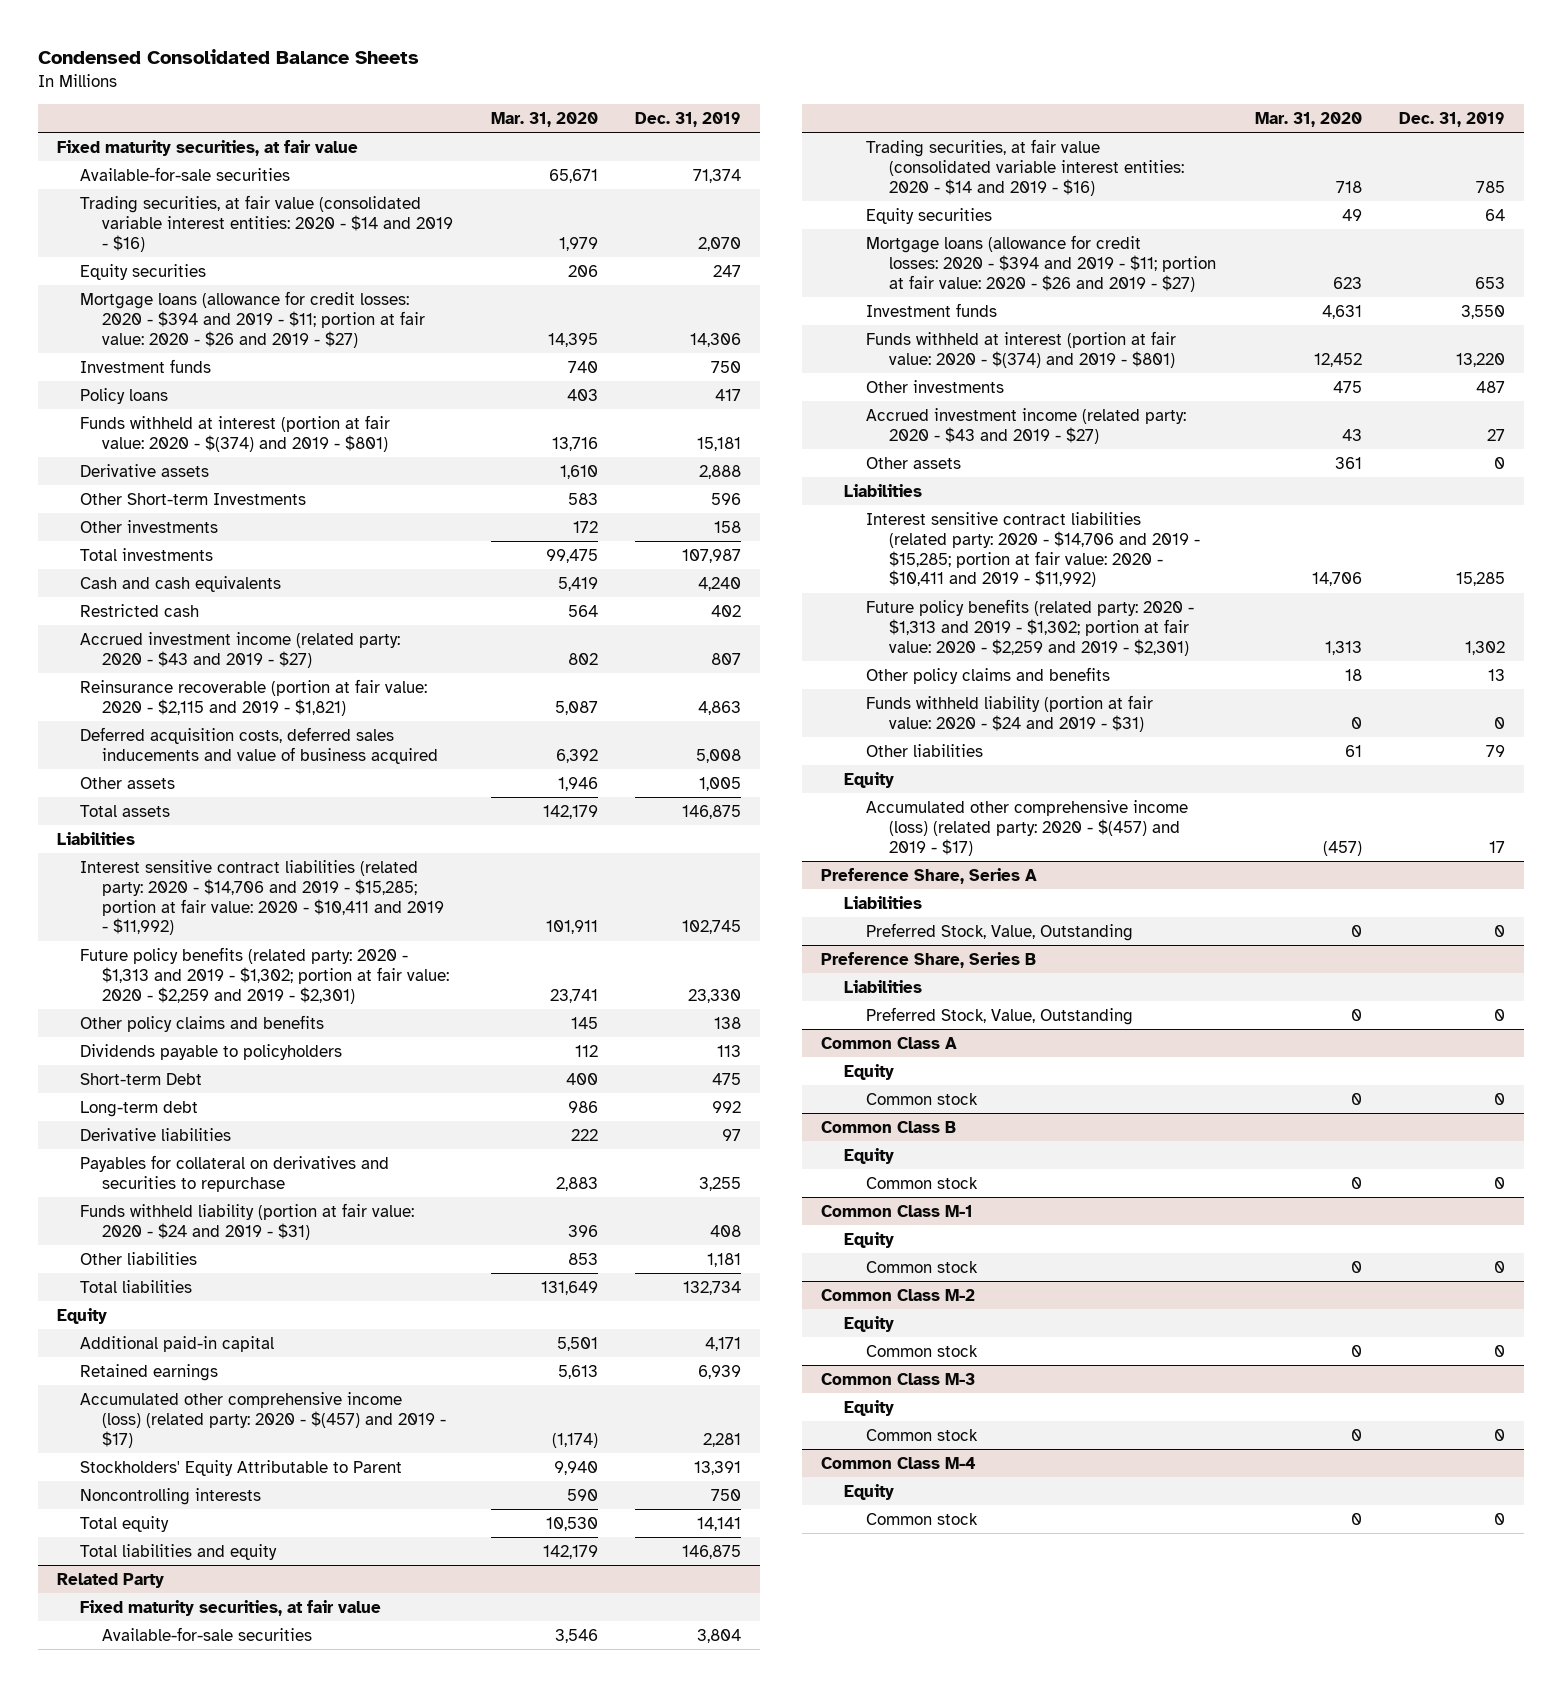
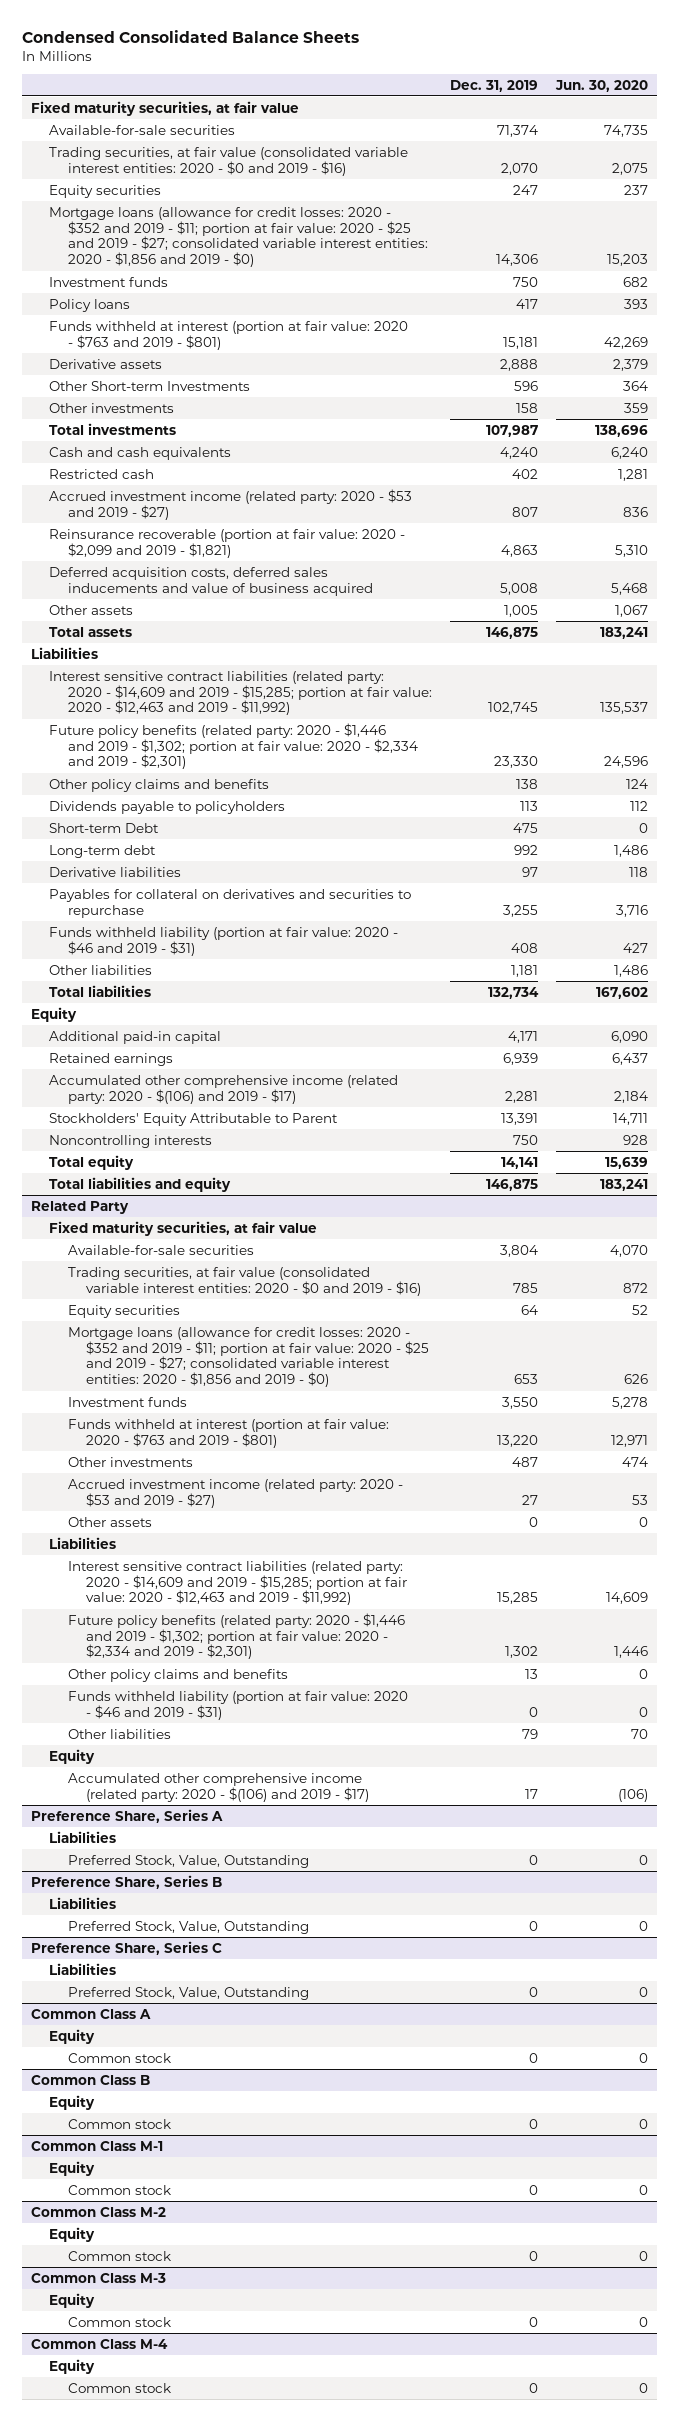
[490,111,598,127] Mar. 31, 2020 -> none
none -> [555,79,649,92] Jun. 30, 2020
[79,194,454,252] Trading securities, at fair value (consolidated variable interest entities: 2020 - $14 and 2019 - $16) -> [49,146,409,176] Trading securities, at fair value (consolidated variable interest entities: 2020 - $0 and 2019 - $16)
[79,290,426,348] Mortgage loans (allowance for credit losses: 2020 - $394 and 2019 - $11; portion at fair value: 2020 - $26 and 2019 - $27) -> [49,206,428,268] Mortgage loans (allowance for credit losses: 2020 - $352 and 2019 - $11; portion at fair value: 2020 - $25 and 2019 - $27; consolidated variable interest entities: 2020 - $1,856 and 2019 - $0)
[79,414,390,452] Funds withheld at interest (portion at fair value: 2020 - $(374) and 2019 - $801) -> [49,320,409,350] Funds withheld at interest (portion at fair value: 2020 - $763 and 2019 - $801)
[79,631,400,668] Accrued investment income (related party: 2020 - $43 and 2019 - $27) -> [49,488,413,520] Accrued investment income (related party: 2020 - $53 and 2019 - $27)
[79,678,427,716] Reinsurance recoverable (portion at fair value: 2020 - $2,115 and 2019 - $1,821) -> [49,528,406,558] Reinsurance recoverable (portion at fair value: 2020 - $2,099 and 2019 - $1,821)
[79,859,445,936] Interest sensitive contract liabilities (related party: 2020 - $14,706 and 2019 - $15,285; portion at fair value: 2020 - $10,411 and 2019 - $11,992) -> [49,670,432,716] Interest sensitive contract liabilities (related party: 2020 - $14,609 and 2019 - $15,285; portion at fair value: 2020 - $12,463 and 2019 - $11,992)
[79,946,450,1004] Future policy benefits (related party: 2020 - $1,313 and 2019 - $1,302; portion at fair value: 2020 - $2,259 and 2019 - $2,301) -> [49,722,418,770] Future policy benefits (related party: 2020 - $1,446 and 2019 - $1,302; portion at fair value: 2020 - $2,334 and 2019 - $2,301)
[79,1202,414,1240] Funds withheld liability (portion at fair value: 2020 - $24 and 2019 - $31) -> [49,926,399,956] Funds withheld liability (portion at fair value: 2020 - $46 and 2019 - $31)
[79,1391,447,1448] Accumulated other comprehensive income (loss) (related party: 2020 - $(457) and 2019 - $17) -> [49,1074,399,1104] Accumulated other comprehensive income (related party: 2020 - $(106) and 2019 - $17)
[866,138,1184,196] Trading securities, at fair value (consolidated variable interest entities: 2020 - $14 and 2019 - $16) -> [67,1266,422,1296] Trading securities, at fair value (consolidated variable interest entities: 2020 - $0 and 2019 - $16)
[866,234,1216,292] Mortgage loans (allowance for credit losses: 2020 - $394 and 2019 - $11; portion at fair value: 2020 - $26 and 2019 - $27) -> [67,1326,430,1388] Mortgage loans (allowance for credit losses: 2020 - $352 and 2019 - $11; portion at fair value: 2020 - $25 and 2019 - $27; consolidated variable interest entities: 2020 - $1,856 and 2019 - $0)
[866,330,1177,368] Funds withheld at interest (portion at fair value: 2020 - $(374) and 2019 - $801) -> [67,1418,389,1448] Funds withheld at interest (portion at fair value: 2020 - $763 and 2019 - $801)
[866,407,1187,444] Accrued investment income (related party: 2020 - $43 and 2019 - $27) -> [67,1478,403,1508] Accrued investment income (related party: 2020 - $53 and 2019 - $27)
[866,511,1200,588] Interest sensitive contract liabilities (related party: 2020 - $14,706 and 2019 - $15,285; portion at fair value: 2020 - $10,411 and 2019 - $11,992) -> [67,1560,408,1606] Interest sensitive contract liabilities (related party: 2020 - $14,609 and 2019 - $15,285; portion at fair value: 2020 - $12,463 and 2019 - $11,992)
[866,598,1195,656] Future policy benefits (related party: 2020 - $1,313 and 2019 - $1,302; portion at fair value: 2020 - $2,259 and 2019 - $2,301) -> [67,1612,405,1660] Future policy benefits (related party: 2020 - $1,446 and 2019 - $1,302; portion at fair value: 2020 - $2,334 and 2019 - $2,301)
[866,694,1154,732] Funds withheld liability (portion at fair value: 2020 - $24 and 2019 - $31) -> [67,1690,408,1720] Funds withheld liability (portion at fair value: 2020 - $46 and 2019 - $31)
[866,799,1189,856] Accumulated other comprehensive income (loss) (related party: 2020 - $(457) and 2019 - $17) -> [67,1772,370,1802] Accumulated other comprehensive income (related party: 2020 - $(106) and 2019 - $17)
none -> [30,1940,222,1955] Preference Share, Series C
none -> [49,1962,117,1975] Liabilities
none -> [67,1986,309,2000] Preferred Stock, Value, Outstanding

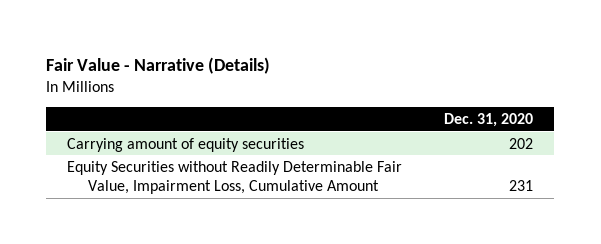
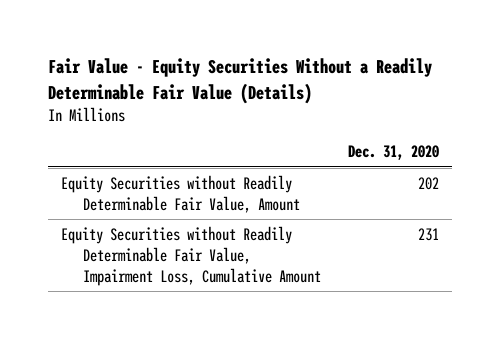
[46,56,271,74] Fair Value - Narrative (Details) -> [48,58,433,104] Fair Value - Equity Securities Without a Readily Determinable Fair Value (Details)
[67,137,305,152] Carrying amount of equity securities -> [61,174,300,213] Equity Securities without Readily Determinable Fair Value, Amount

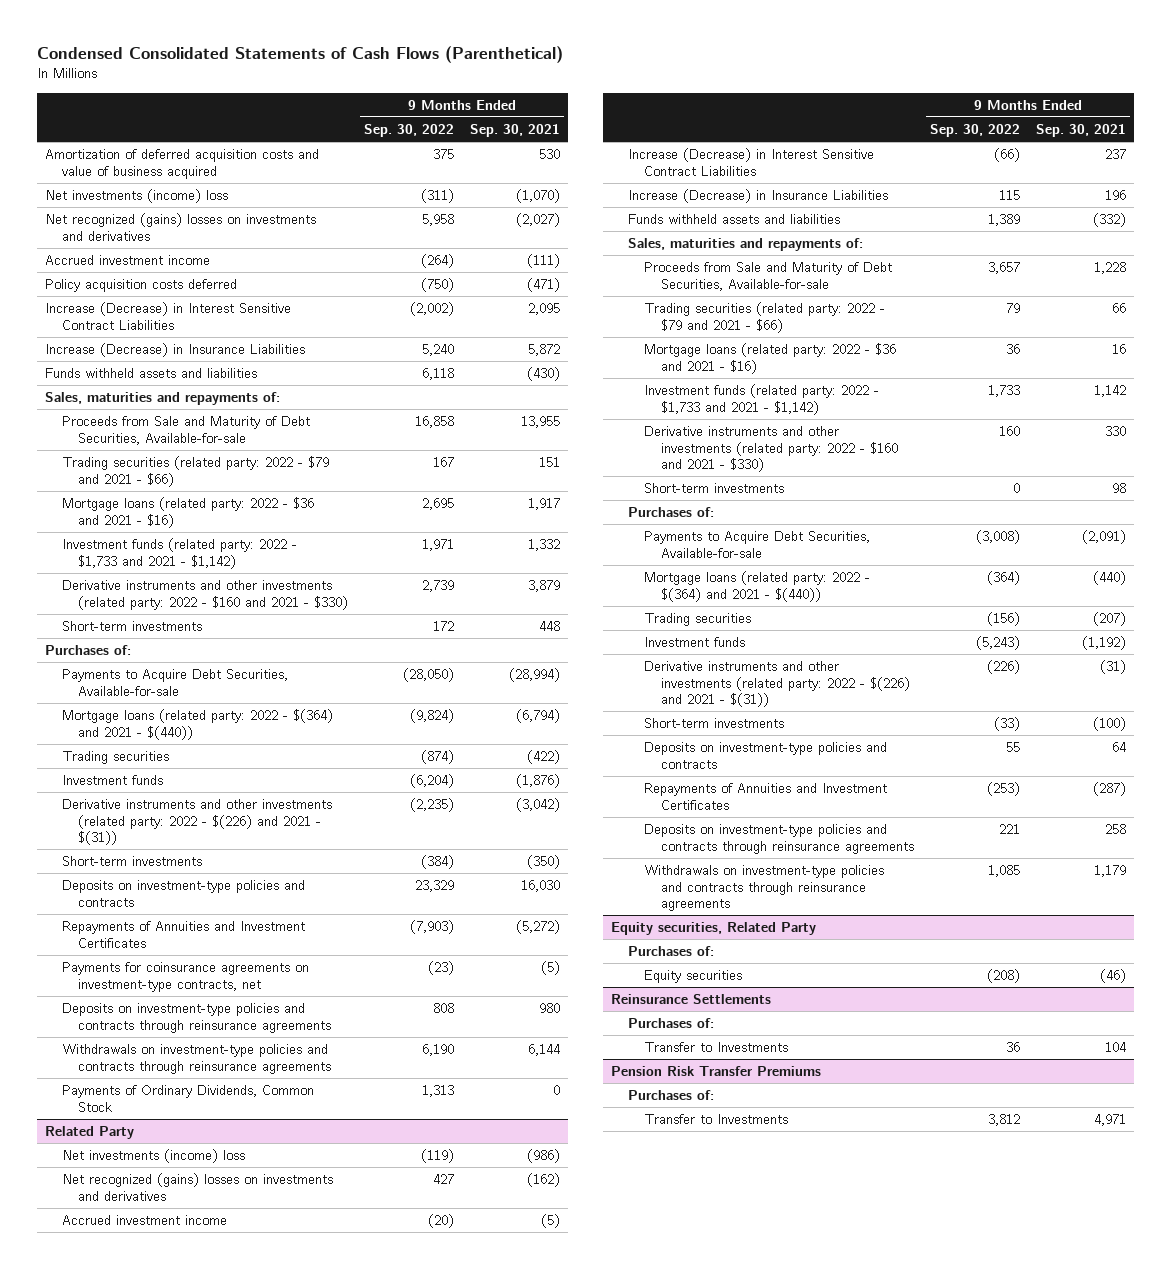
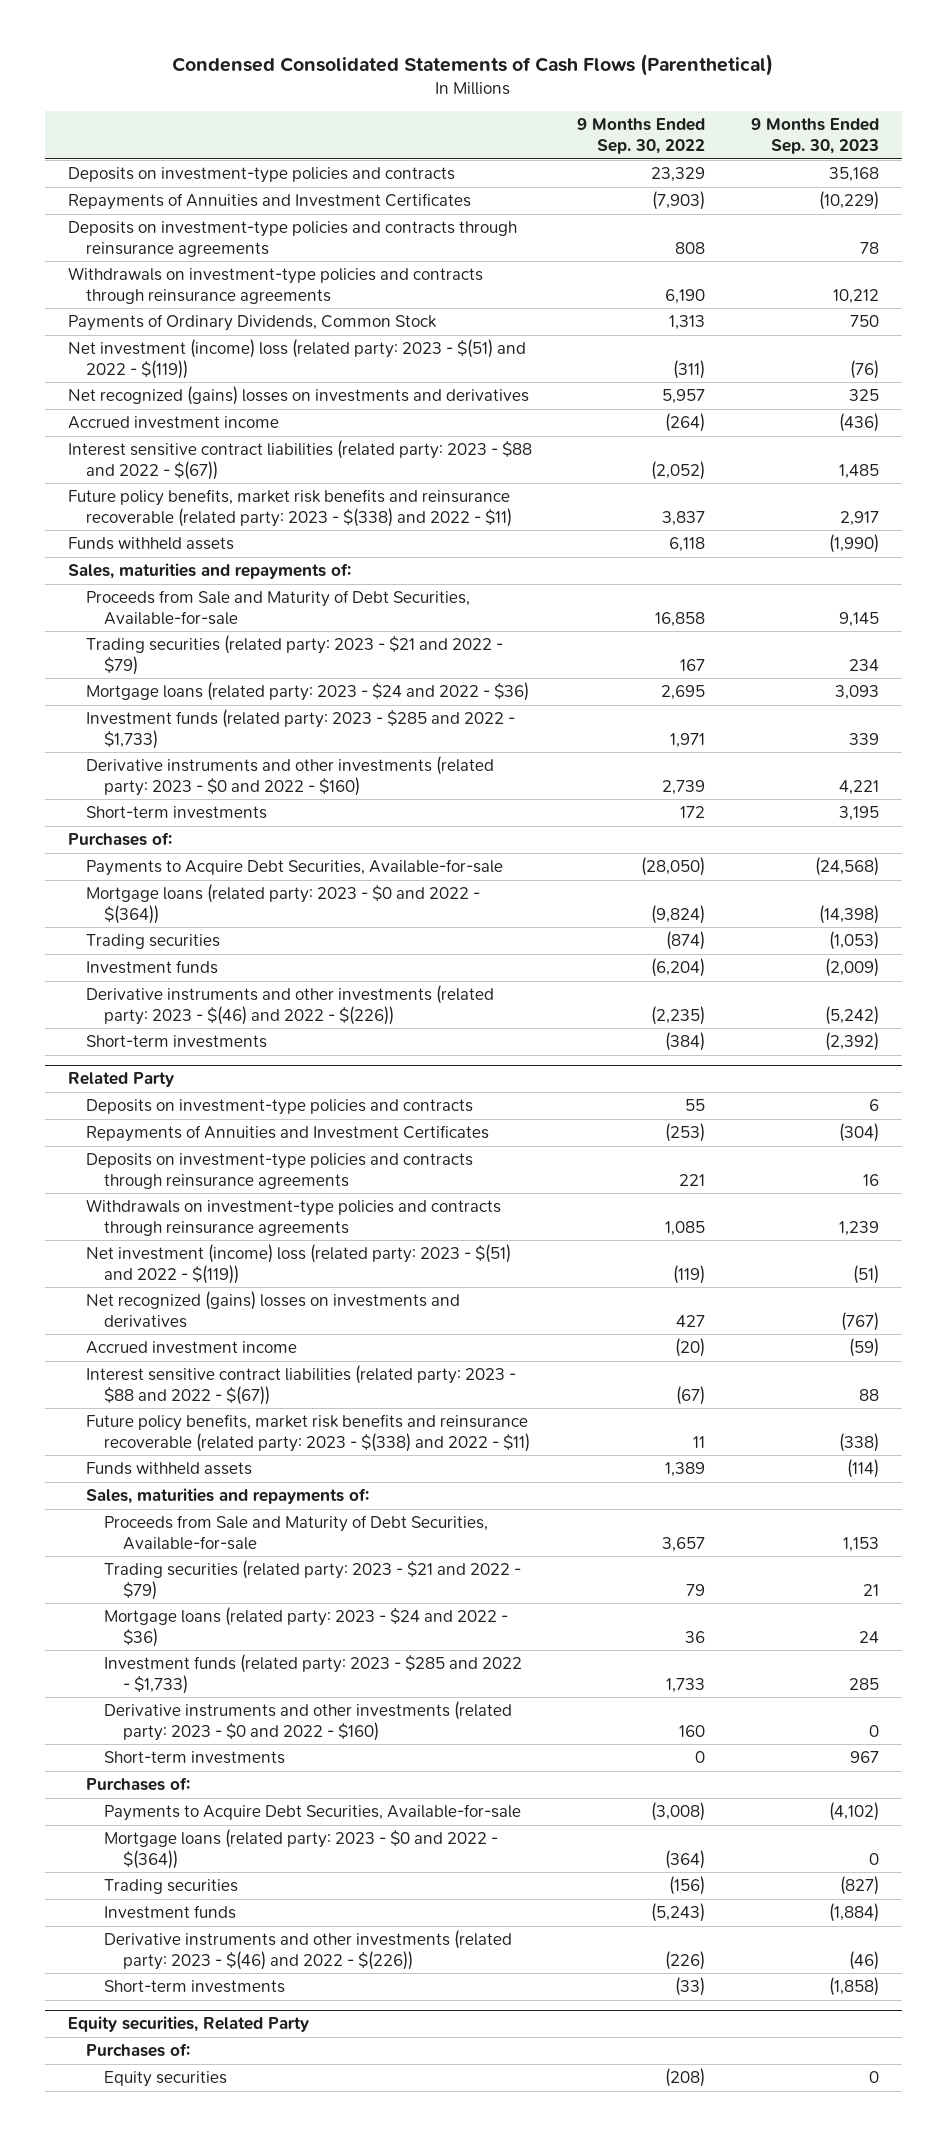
[469,123,560,137] Sep. 30, 2021 -> none
none -> [751,118,880,155] 9 Months Ended Sep. 30, 2023
[45,149,320,179] Amortization of deferred acquisition costs and value of business acquired -> none
[61,880,305,907] Deposits on investment-type policies and contracts -> [67,167,455,184] Deposits on investment-type policies and contracts
[61,921,305,948] Repayments of Annuities and Investment Certificates -> [67,193,471,211] Repayments of Annuities and Investment Certificates
[61,1003,331,1033] Deposits on investment-type policies and contracts through reinsurance agreements -> [67,221,517,257] Deposits on investment-type policies and contracts through reinsurance agreements
[61,1044,331,1074] Withdrawals on investment-type policies and contracts through reinsurance agreements -> [67,267,483,304] Withdrawals on investment-type policies and contracts through reinsurance agreements
[61,1085,314,1112] Payments of Ordinary Dividends, Common Stock -> [67,314,437,332] Payments of Ordinary Dividends, Common Stock
[45,189,229,204] Net investments (income) loss -> [67,339,526,379] Net investment (income) loss (related party: 2023 - $(51) and 2022 - $(119))
[421,214,454,227] 5,958 -> [662,389,706,405] 5,957
[45,279,238,293] Policy acquisition costs deferred -> none
[45,343,306,358] Increase (Decrease) in Insurance Liabilities -> none
[45,302,292,330] Increase (Decrease) in Interest Sensitive Contract Liabilities -> [67,440,532,480] Interest sensitive contract liabilities (related party: 2023 - $88 and 2022 - $(67))
[409,302,454,317] (2,002) -> [651,460,706,480] (2,052)
none -> [67,489,512,527] Future policy benefits, market risk benefits and reinsurance recoverable (related party: 2023 - $(338) and 2022 - $11)
[45,368,258,379] Funds withheld assets and liabilities -> [67,537,234,551] Funds withheld assets
[61,456,329,487] Trading securities (related party: 2022 - $79 and 2021 - $66) -> [85,635,503,675] Trading securities (related party: 2023 - $21 and 2022 - $79)
[61,497,314,528] Mortgage loans (related party: 2022 - $36 and 2021 - $16) -> [85,682,529,702] Mortgage loans (related party: 2023 - $24 and 2022 - $36)
[61,538,297,569] Investment funds (related party: 2022 - $1,733 and 2021 - $1,142) -> [85,709,515,749] Investment funds (related party: 2023 - $285 and 2022 - $1,733)
[61,580,348,610] Derivative instruments and other investments (related party: 2022 - $160 and 2021 - $330) -> [85,756,494,796] Derivative instruments and other investments (related party: 2023 - $0 and 2022 - $160)
[61,709,333,740] Mortgage loans (related party: 2022 - $(364) and 2021 - $(440)) -> [85,884,480,924] Mortgage loans (related party: 2023 - $0 and 2022 - $(364))
[61,799,332,845] Derivative instruments and other investments (related party: 2022 - $(226) and 2021 - $(31)) -> [85,985,494,1025] Derivative instruments and other investments (related party: 2023 - $(46) and 2022 - $(226))
[61,962,309,992] Payments for coinsurance agreements on investment-type contracts, net -> none
[644,742,888,769] Deposits on investment-type policies and contracts -> [85,1099,473,1116] Deposits on investment-type policies and contracts
[644,783,888,810] Repayments of Annuities and Investment Certificates -> [85,1125,489,1143] Repayments of Annuities and Investment Certificates
[644,824,914,854] Deposits on investment-type policies and contracts through reinsurance agreements -> [85,1153,473,1189] Deposits on investment-type policies and contracts through reinsurance agreements
[644,865,885,911] Withdrawals on investment-type policies and contracts through reinsurance agreements -> [85,1199,501,1236] Withdrawals on investment-type policies and contracts through reinsurance agreements
[61,1149,245,1164] Net investments (income) loss -> [85,1244,511,1284] Net investment (income) loss (related party: 2023 - $(51) and 2022 - $(119))
[627,189,888,204] Increase (Decrease) in Insurance Liabilities -> none
[627,148,874,176] Increase (Decrease) in Interest Sensitive Contract Liabilities -> [85,1365,516,1405] Interest sensitive contract liabilities (related party: 2023 - $88 and 2022 - $(67))
[994,148,1021,163] (66) -> [676,1385,706,1405] (67)
none -> [85,1414,531,1452] Future policy benefits, market risk benefits and reinsurance recoverable (related party: 2023 - $(338) and 2022 - $11)
[627,214,840,225] Funds withheld assets and liabilities -> [85,1462,252,1476] Funds withheld assets
[644,302,886,333] Trading securities (related party: 2022 - $79 and 2021 - $66) -> [104,1560,522,1600] Trading securities (related party: 2023 - $21 and 2022 - $79)
[644,343,897,374] Mortgage loans (related party: 2022 - $36 and 2021 - $16) -> [104,1607,509,1647] Mortgage loans (related party: 2023 - $24 and 2022 - $36)
[644,384,880,415] Investment funds (related party: 2022 - $1,733 and 2021 - $1,142) -> [104,1654,523,1694] Investment funds (related party: 2023 - $285 and 2022 - $1,733)
[644,426,898,472] Derivative instruments and other investments (related party: 2022 - $160 and 2021 - $330) -> [104,1701,513,1741] Derivative instruments and other investments (related party: 2023 - $0 and 2022 - $160)
[644,571,871,602] Mortgage loans (related party: 2022 - $(364) and 2021 - $(440)) -> [104,1829,499,1869] Mortgage loans (related party: 2023 - $0 and 2022 - $(364))
[644,661,910,707] Derivative instruments and other investments (related party: 2022 - $(226) and 2021 - $(31)) -> [104,1930,513,1970] Derivative instruments and other investments (related party: 2023 - $(46) and 2022 - $(226))
[611,994,772,1005] Reinsurance Settlements -> none
[627,1018,714,1029] Purchases of: -> none
[644,1042,789,1053] Transfer to Investments -> none
[611,1066,822,1077] Pension Risk Transfer Premiums -> none
[627,1090,714,1101] Purchases of: -> none
[644,1114,789,1125] Transfer to Investments -> none

